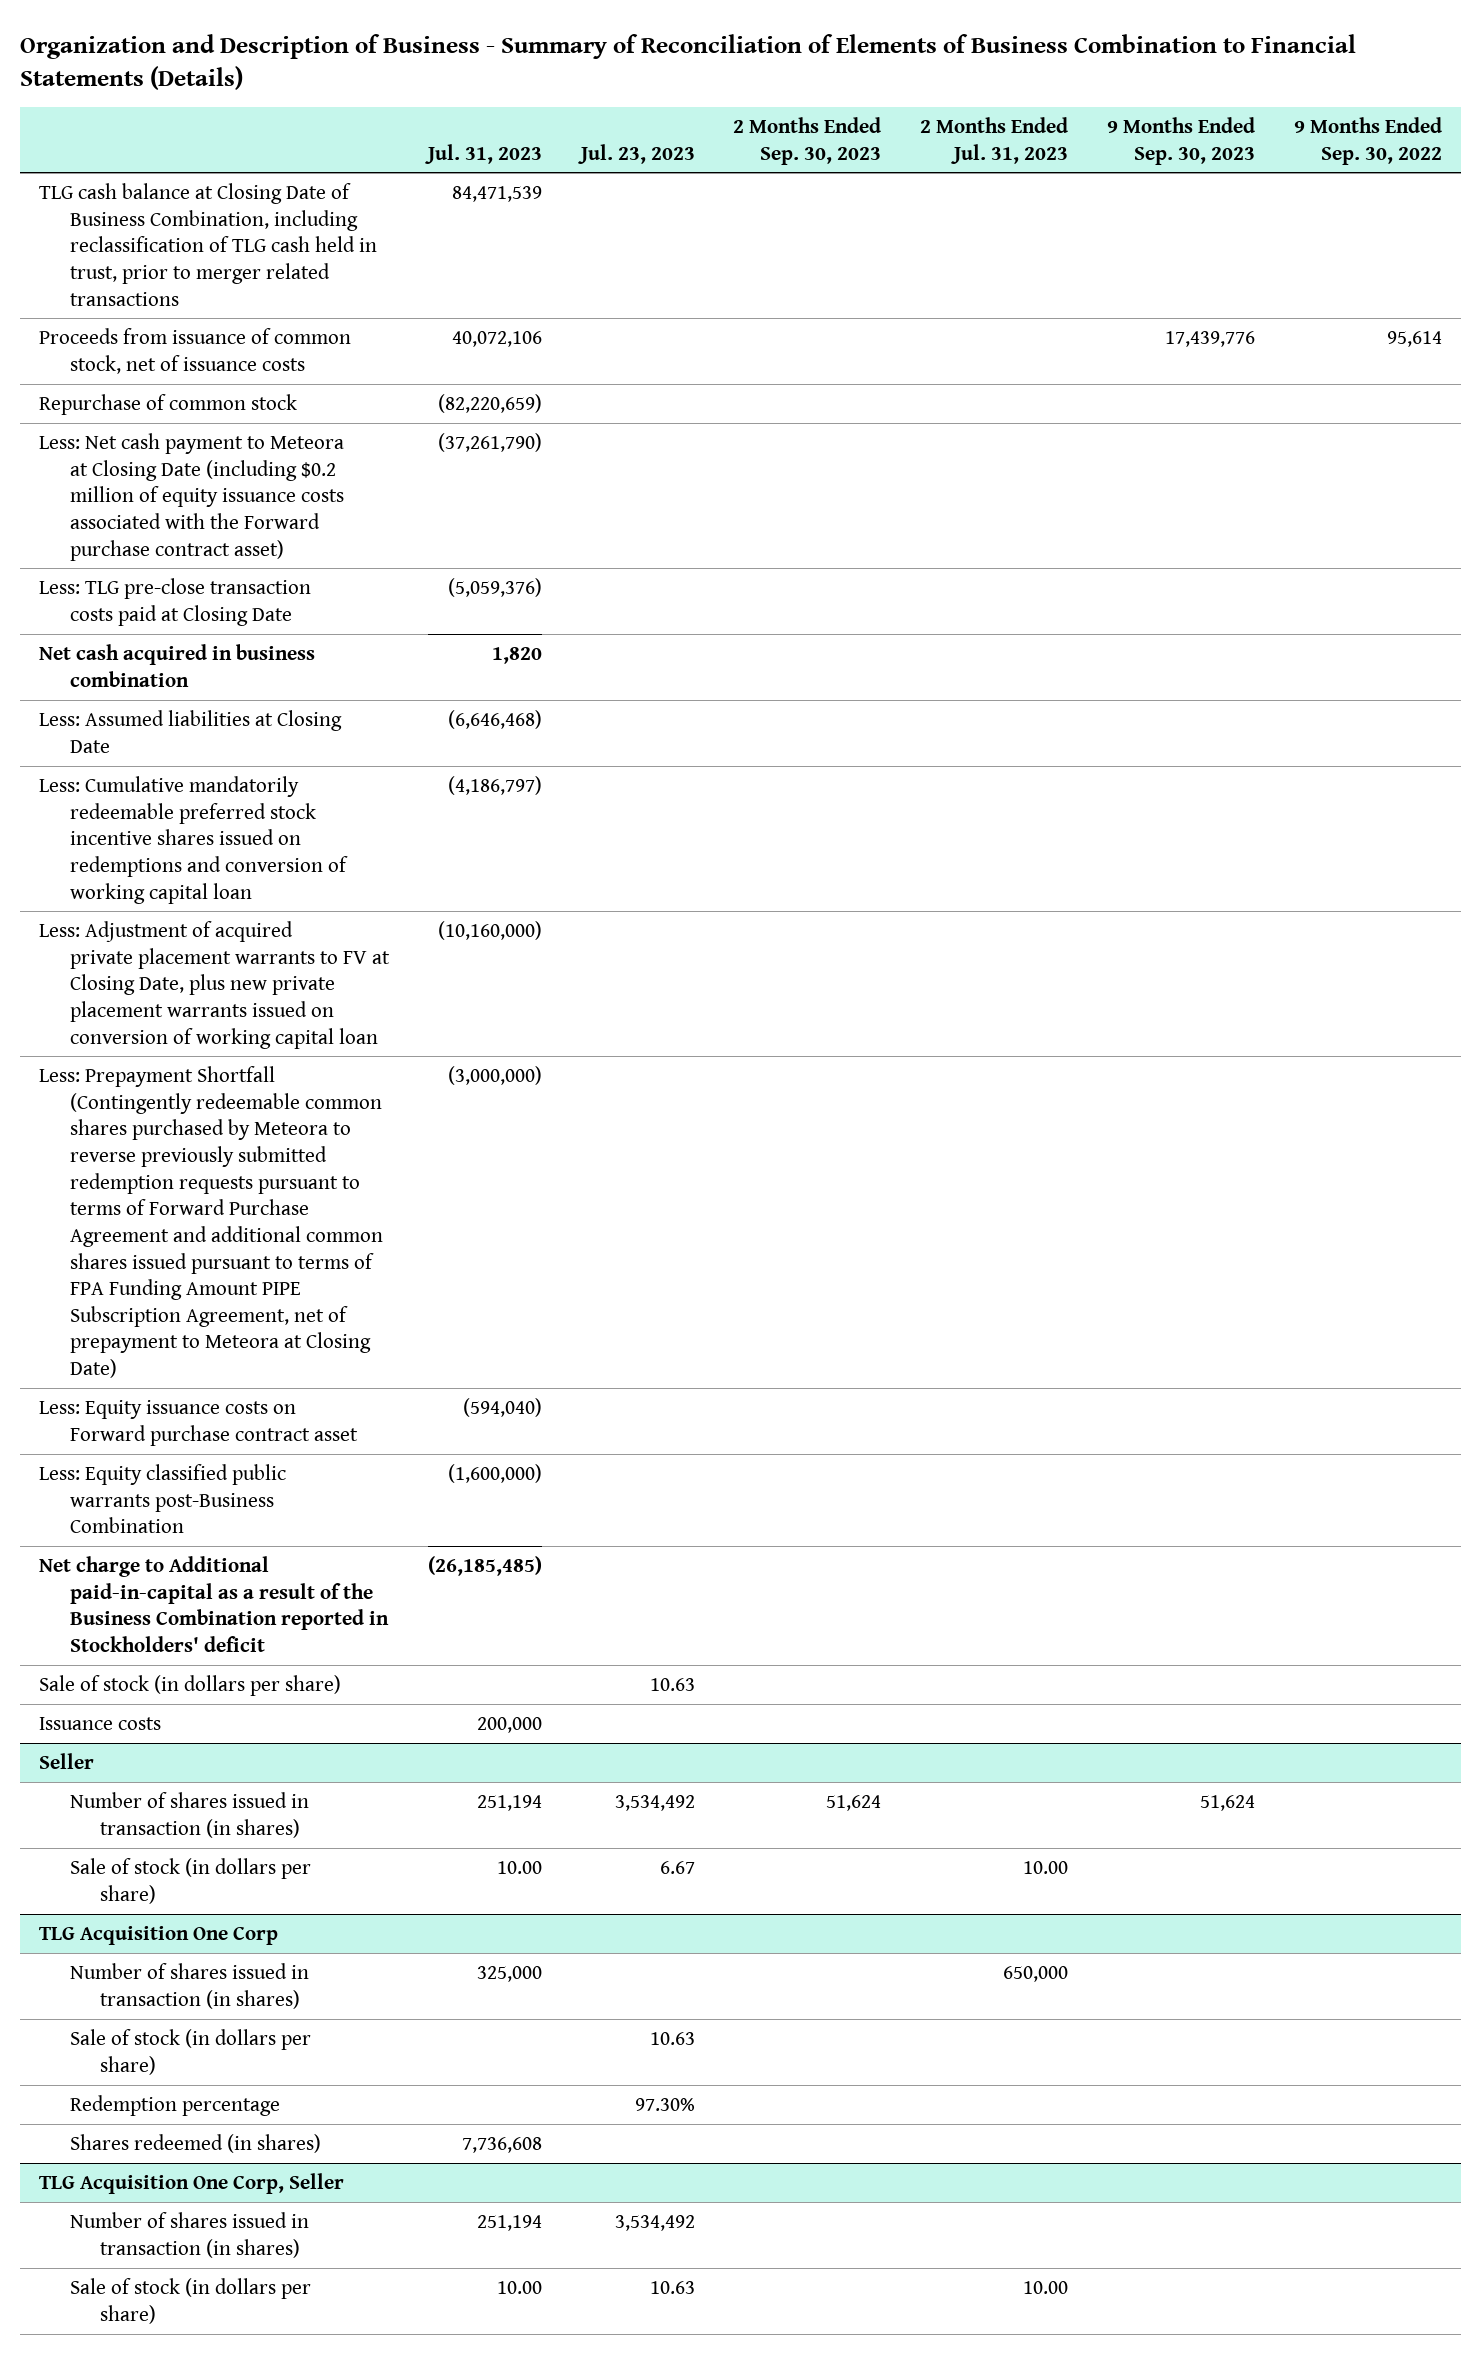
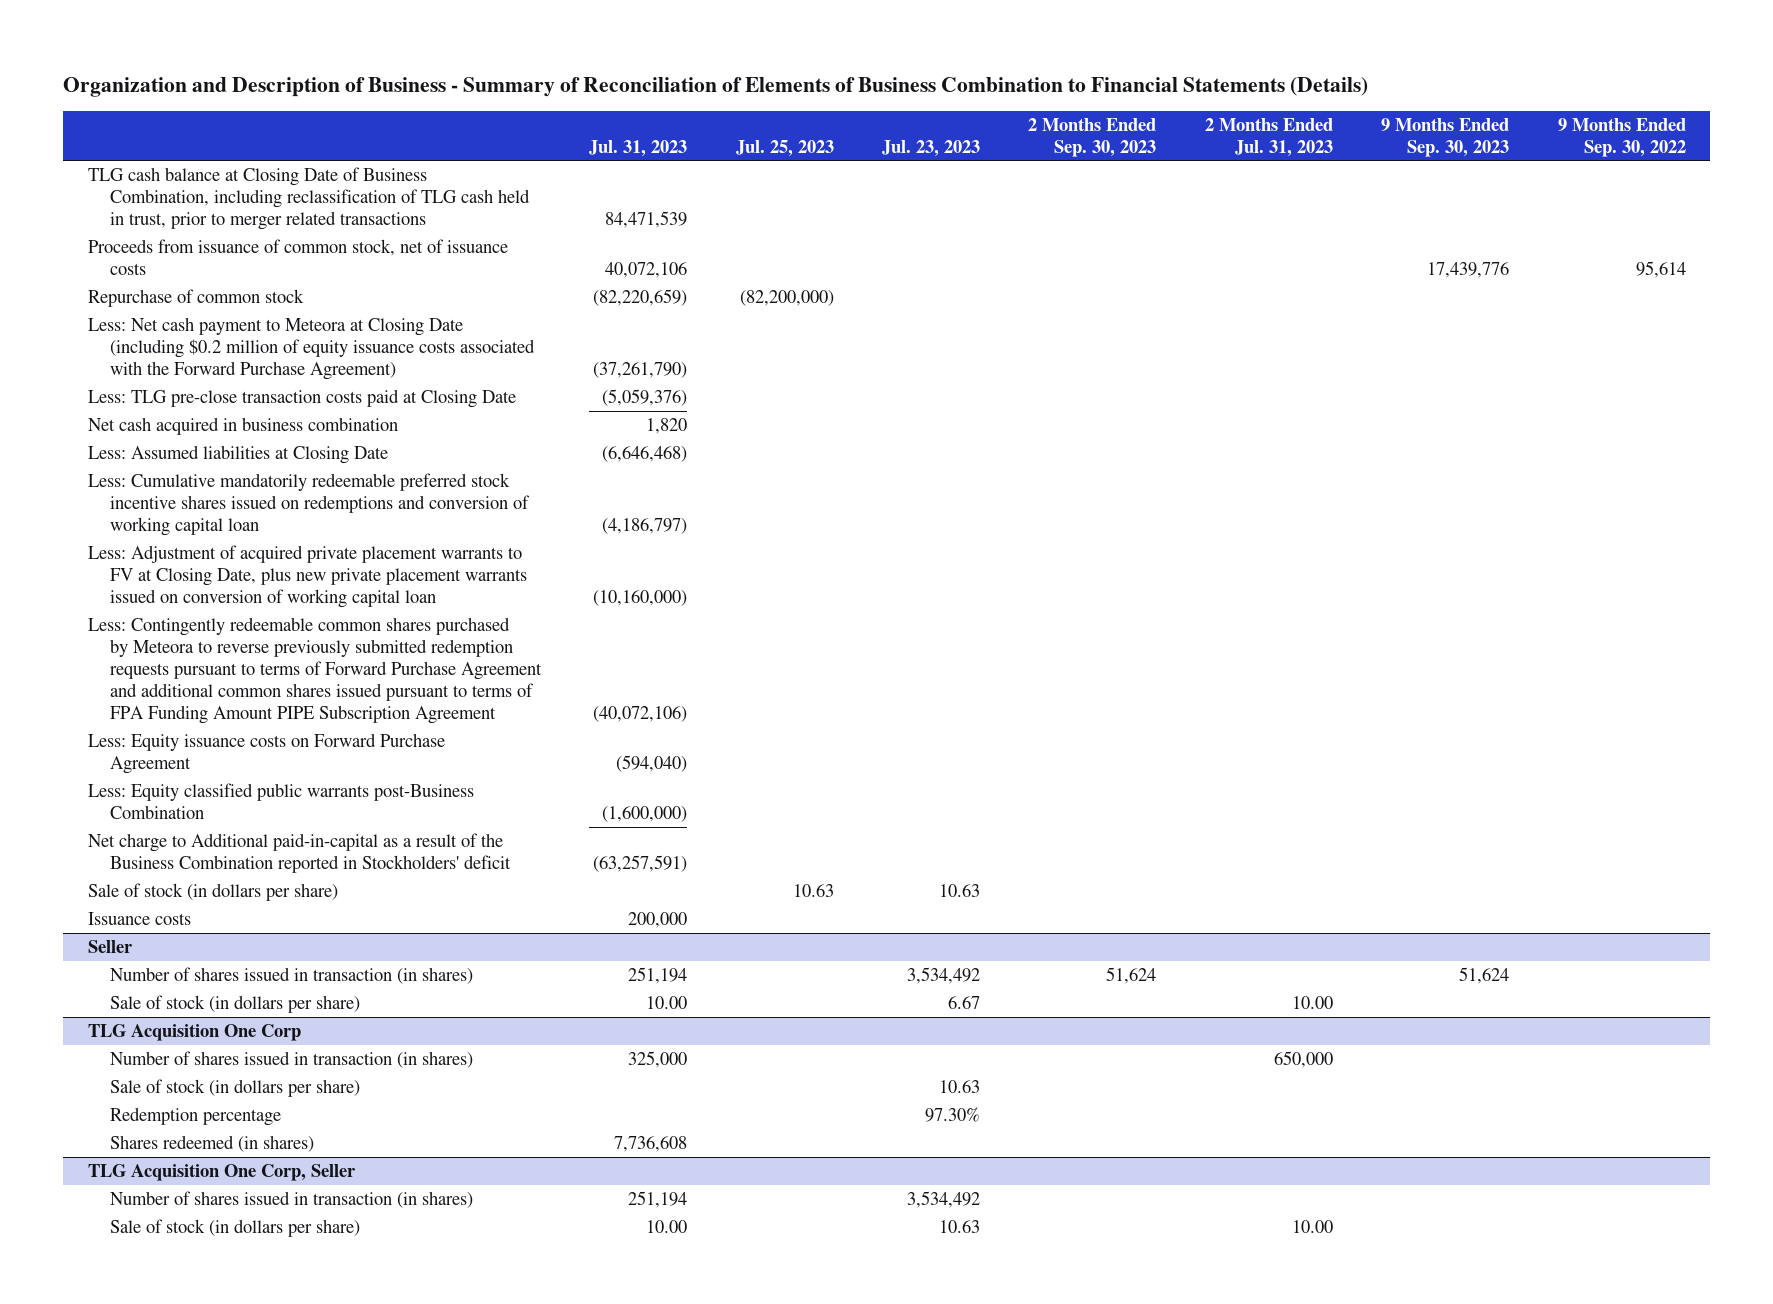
none -> [735,139,834,157] Jul. 25, 2023
[39,433,345,561] Less: Net cash payment to Meteora at Closing Date (including $0.2 million of equity issuance costs associated with the Forward purchase contract asset) -> [87,316,535,380] Less: Net cash payment to Meteora at Closing Date (including $0.2 million of equity issuance costs associated with the Forward Purchase Agreement)
[39,1066,383,1379] Less: Prepayment Shortfall (Contingently redeemable common shares purchased by Meteora to reverse previously submitted redemption requests pursuant to terms of Forward Purchase Agreement and additional common shares issued pursuant to terms of FPA Funding Amount PIPE Subscription Agreement, net of prepayment to Meteora at Closing Date) -> [87,616,542,724] Less: Contingently redeemable common shares purchased by Meteora to reverse previously submitted redemption requests pursuant to terms of Forward Purchase Agreement and additional common shares issued pursuant to terms of FPA Funding Amount PIPE Subscription Agreement
[447,1066,542,1086] (3,000,000) -> [593,705,688,722] (40,072,106)
[39,1400,358,1446] Less: Equity issuance costs on Forward purchase contract asset -> [87,732,445,774] Less: Equity issuance costs on Forward Purchase Agreement
[427,1556,542,1577] (26,185,485) -> [593,854,688,872] (63,257,591)

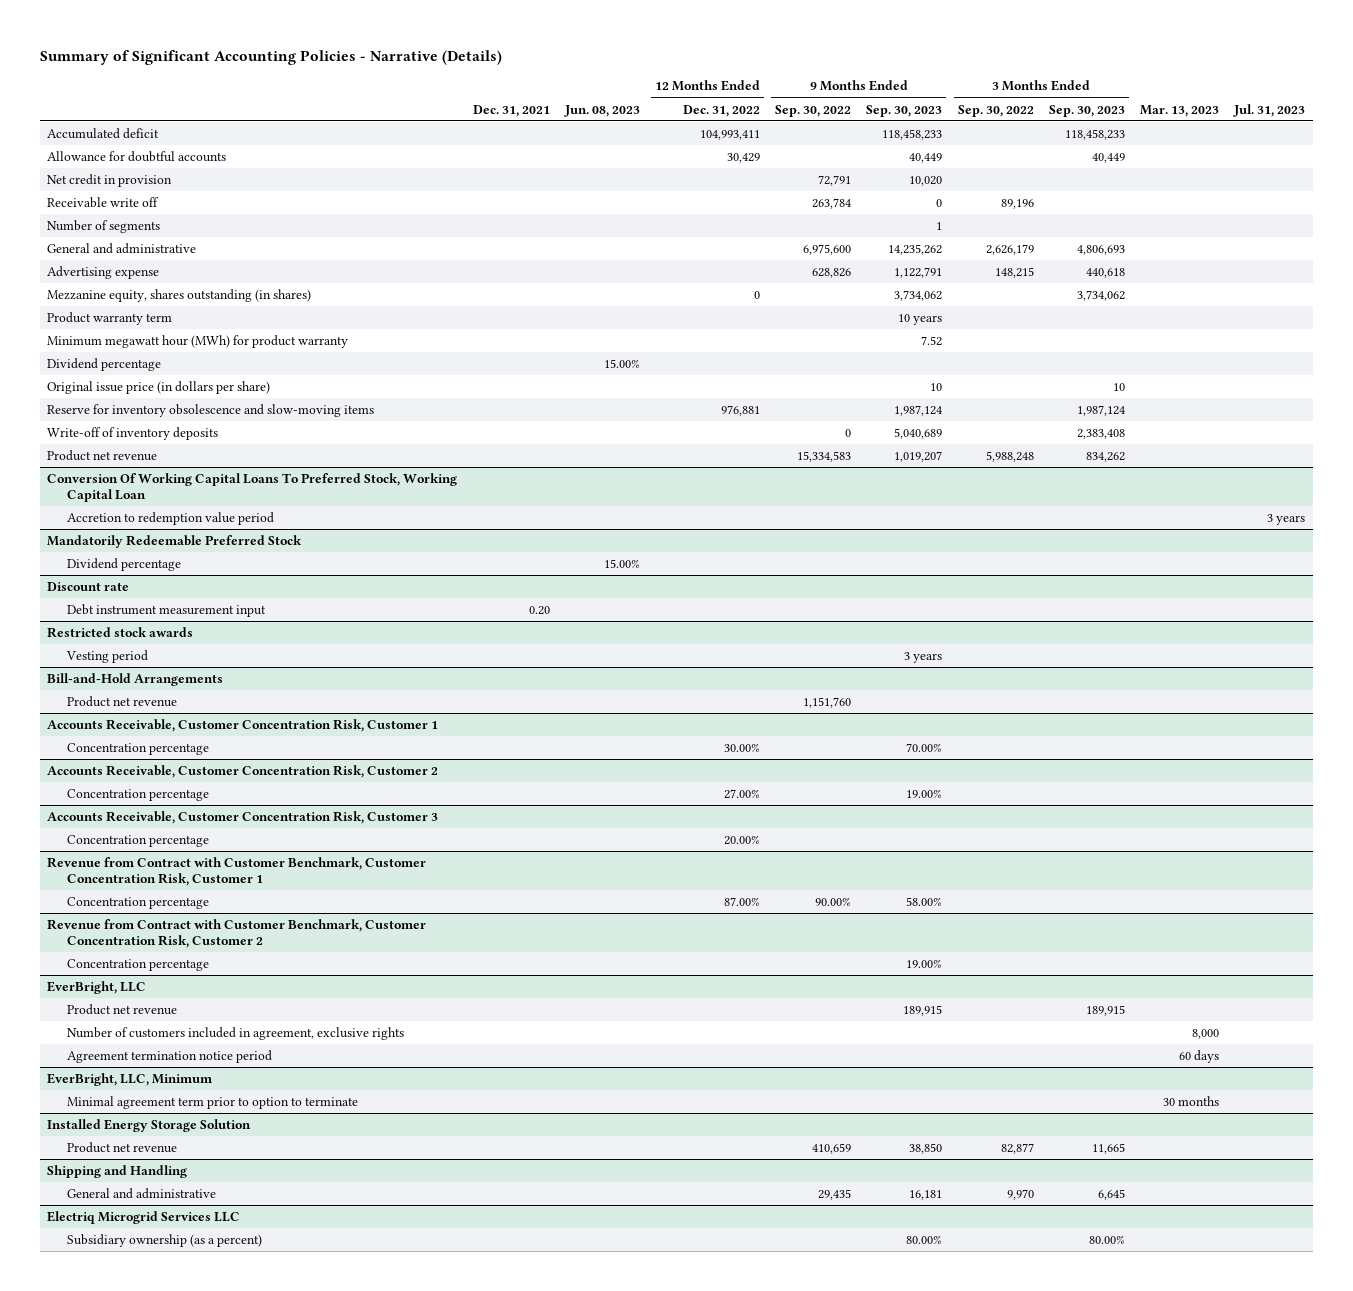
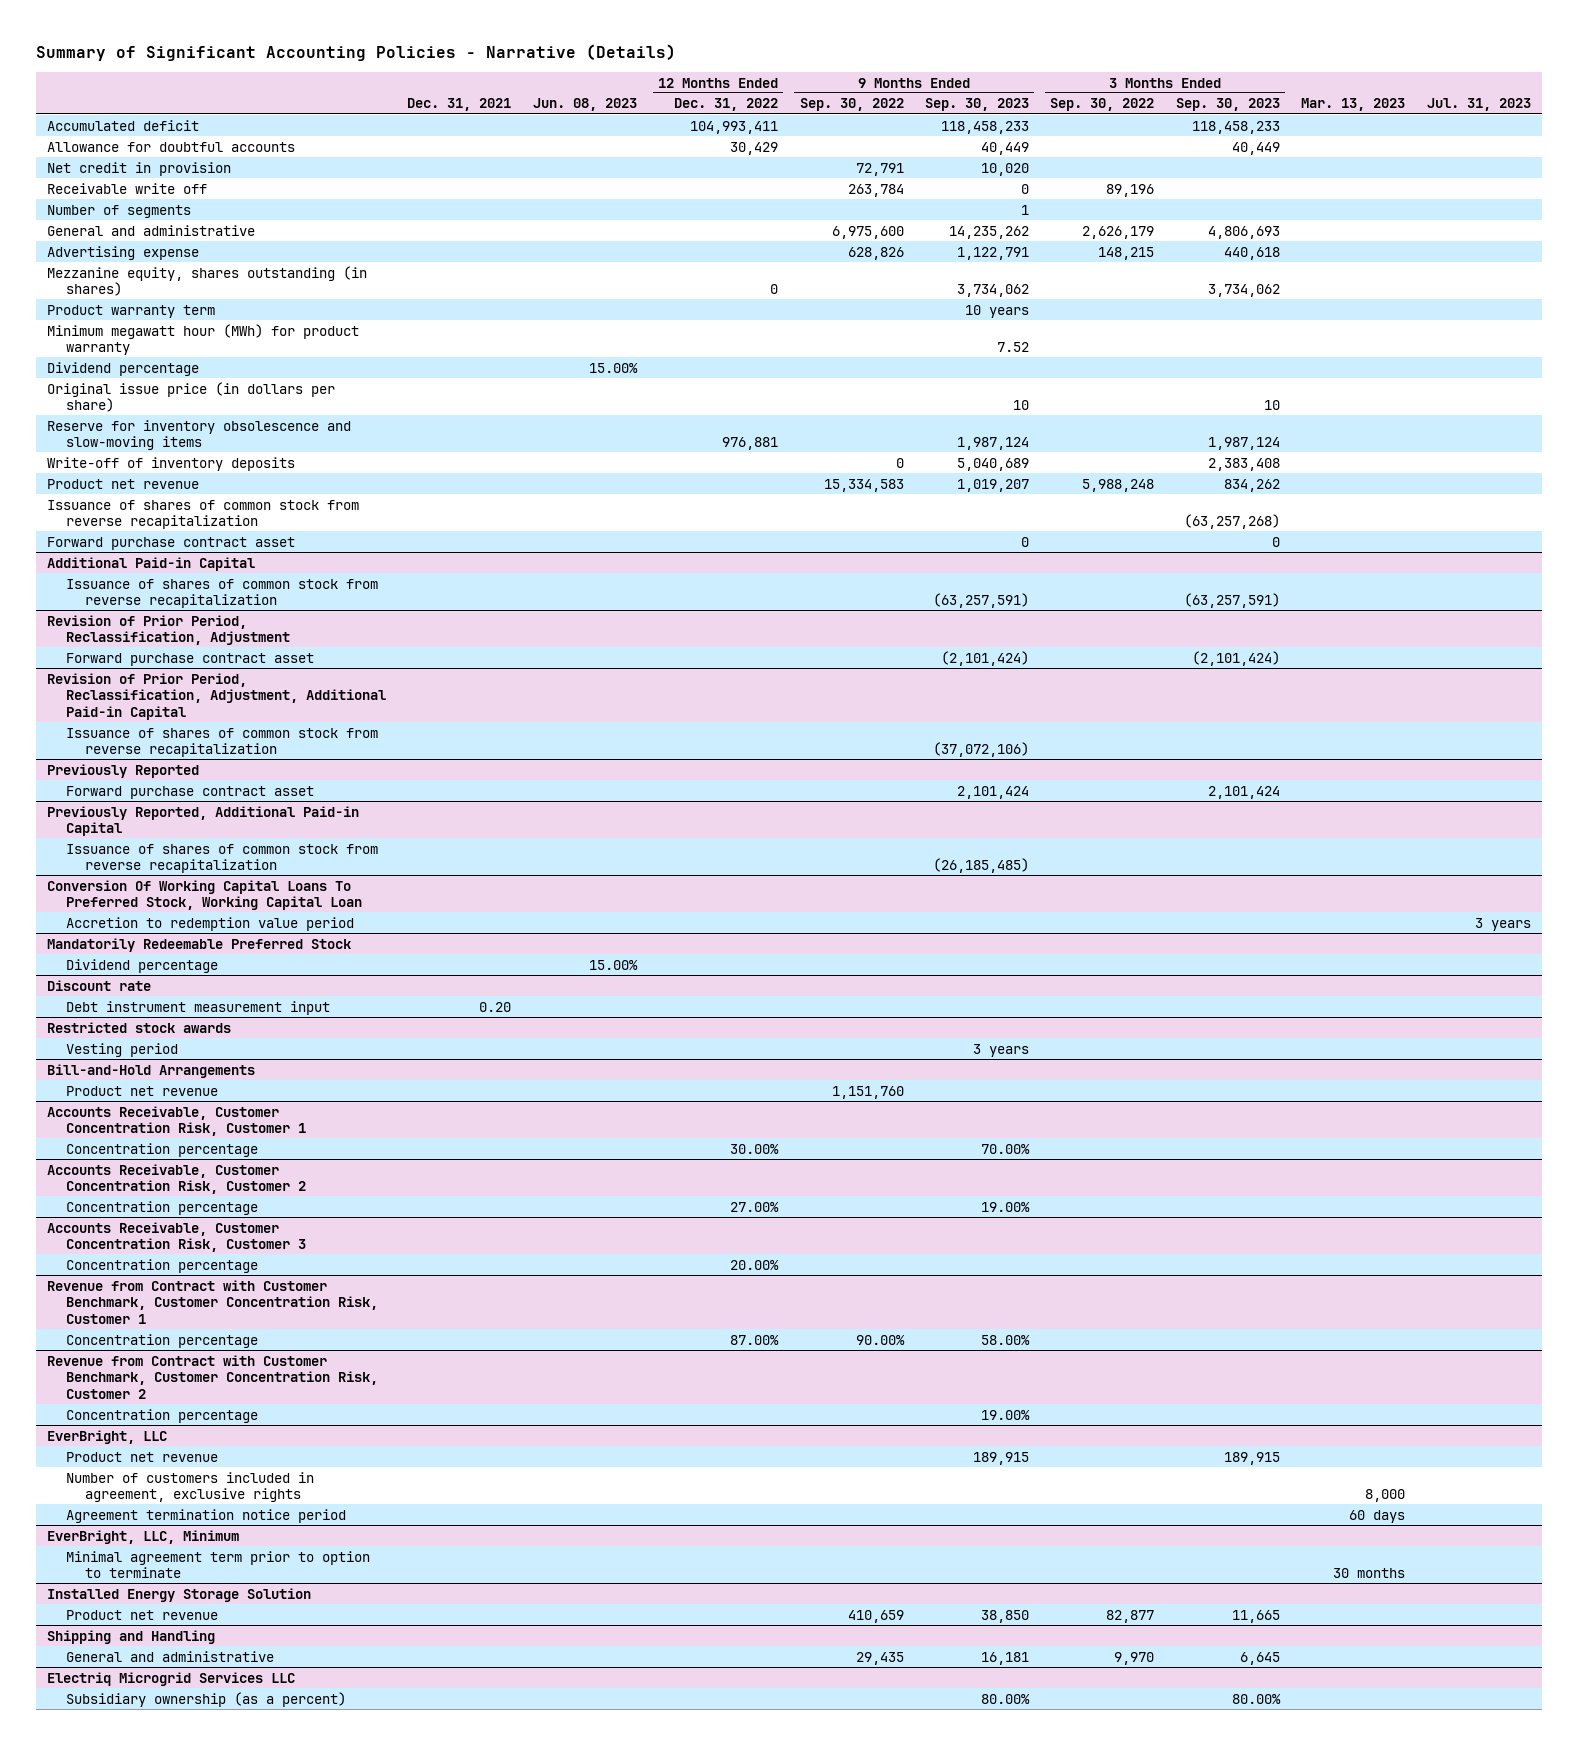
none -> [46,499,359,530] Issuance of shares of common stock from reverse recapitalization
none -> [46,536,295,550] Forward purchase contract asset
none -> [46,556,255,571] Additional Paid-in Capital
none -> [65,578,378,609] Issuance of shares of common stock from reverse recapitalization
none -> [46,614,290,646] Revision of Prior Period, Reclassification, Adjustment
none -> [65,652,314,666] Forward purchase contract asset
none -> [46,672,386,720] Revision of Prior Period, Reclassification, Adjustment, Additional Paid-in Capital
none -> [65,727,378,758] Issuance of shares of common stock from reverse recapitalization
none -> [46,763,199,778] Previously Reported
none -> [65,785,314,799] Forward purchase contract asset
none -> [46,805,359,837] Previously Reported, Additional Paid-in Capital
none -> [65,843,378,874] Issuance of shares of common stock from reverse recapitalization

